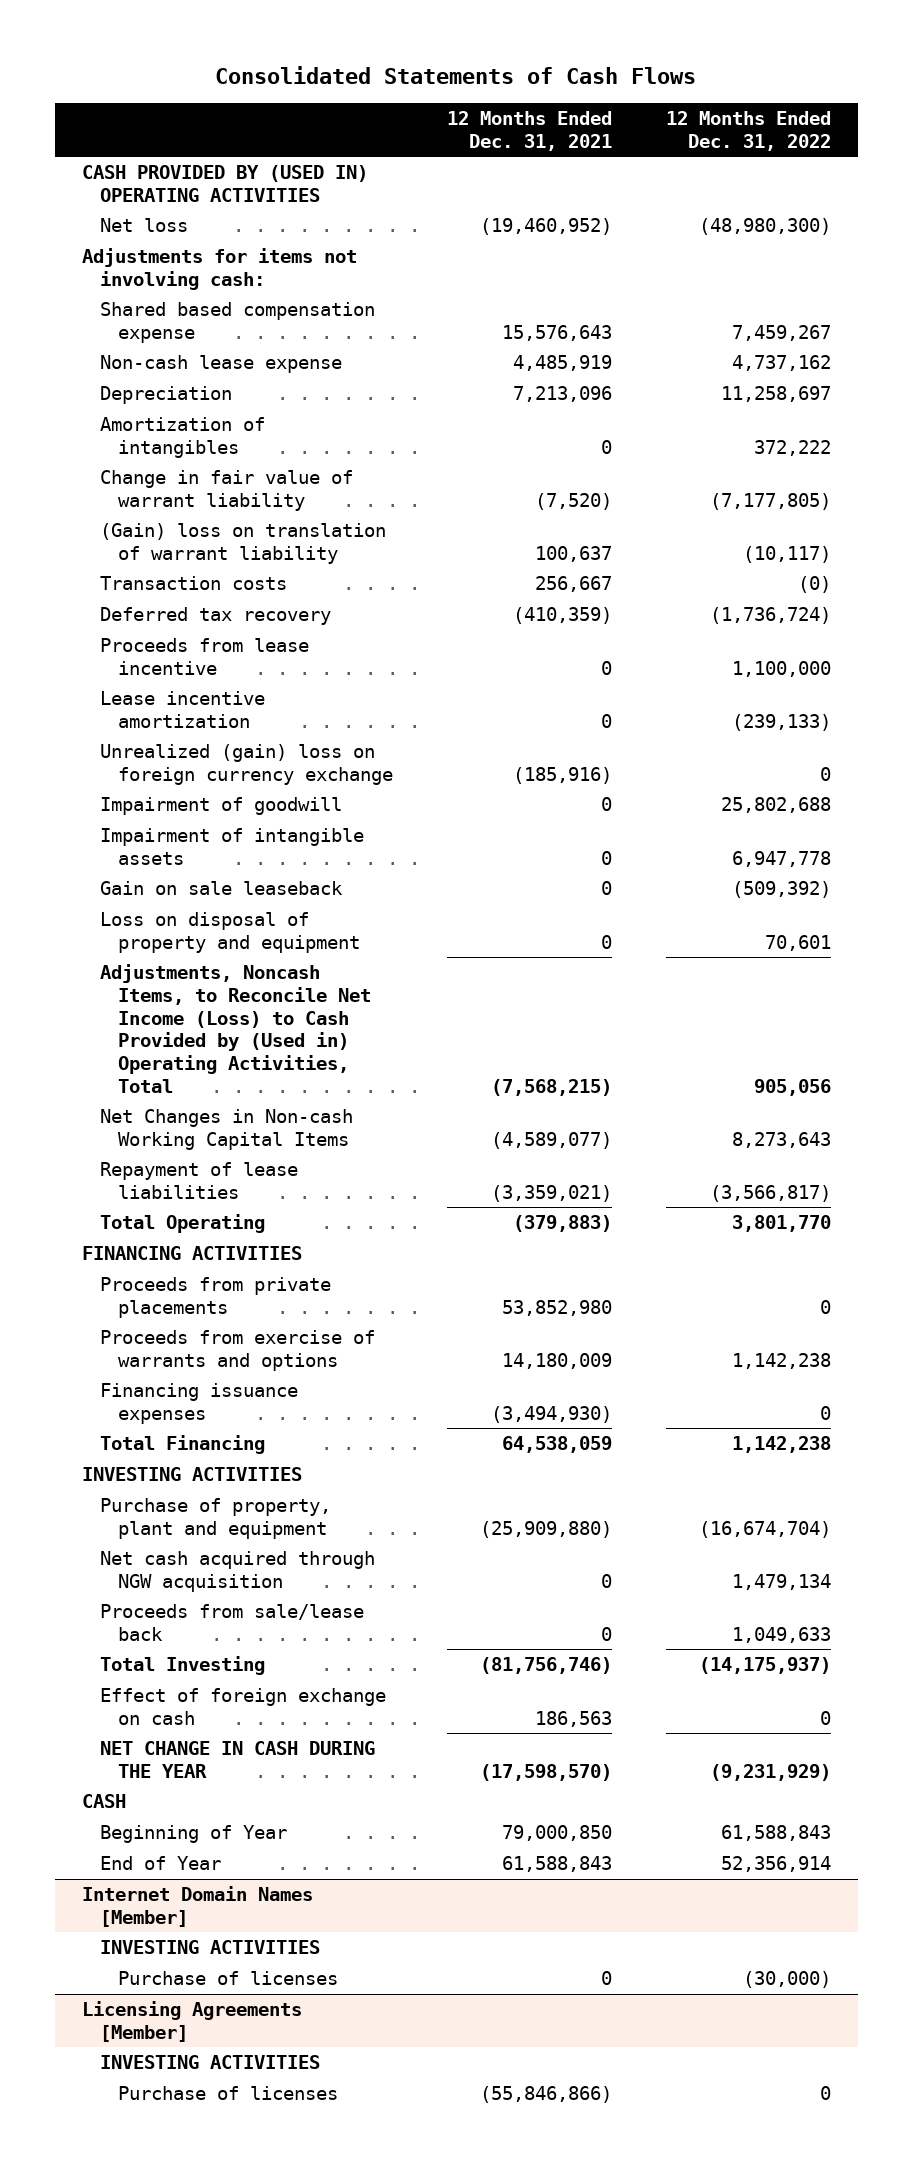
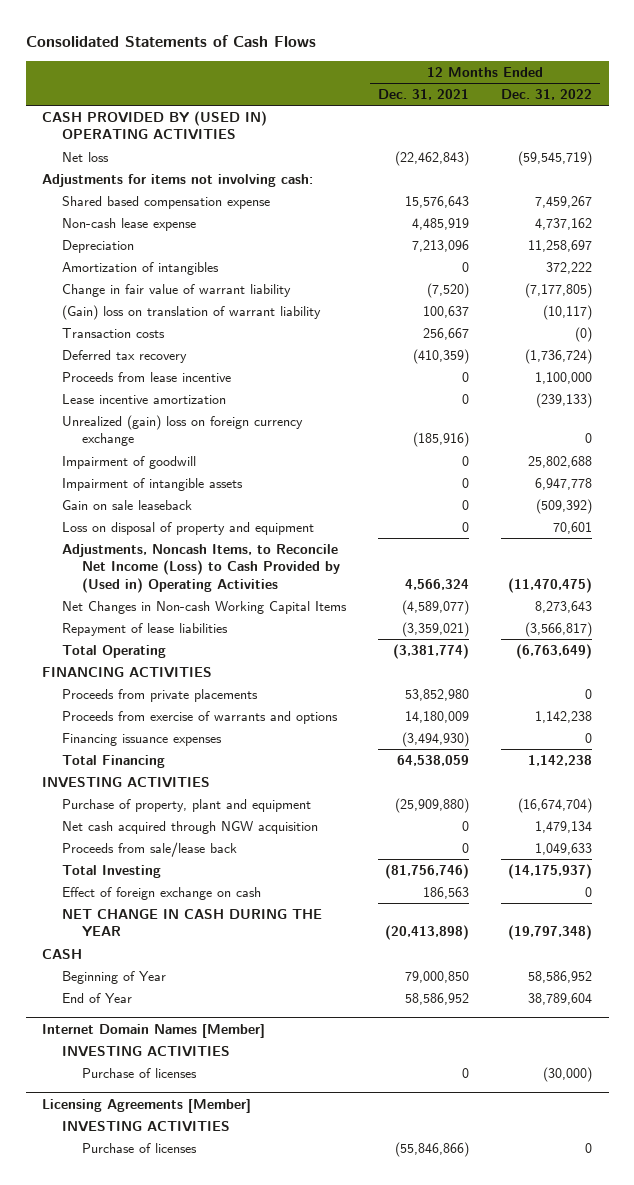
[480,218,613,236] (19,460,952) -> [395,150,470,166] (22,462,843)
[699,218,832,236] (48,980,300) -> [518,150,593,166] (59,545,719)
[99,964,372,1093] Adjustments, Noncash Items, to Reconcile Net Income (Loss) to Cash Provided by (Used in) Operating Activities, Total -> [61,543,340,593] Adjustments, Noncash Items, to Reconcile Net Income (Loss) to Cash Provided by (Used in) Operating Activities
[491,1078,613,1096] (7,568,215) -> [405,578,470,590] 4,566,324
[754,1078,832,1096] 905,056 -> [508,577,593,593] (11,470,475)
[513,1215,613,1233] (379,883) -> [393,643,470,659] (3,381,774)
[732,1215,832,1233] 3,801,770 -> [516,643,593,659] (6,763,649)
[480,1763,613,1781] (17,598,570) -> [385,925,470,941] (20,413,898)
[710,1763,832,1781] (9,231,929) -> [508,925,593,941] (19,797,348)
[721,1825,832,1842] 61,588,843 -> [528,970,593,983] 58,586,952
[502,1856,613,1873] 61,588,843 -> [405,992,470,1005] 58,586,952
[721,1856,832,1873] 52,356,914 -> [528,992,593,1005] 38,789,604

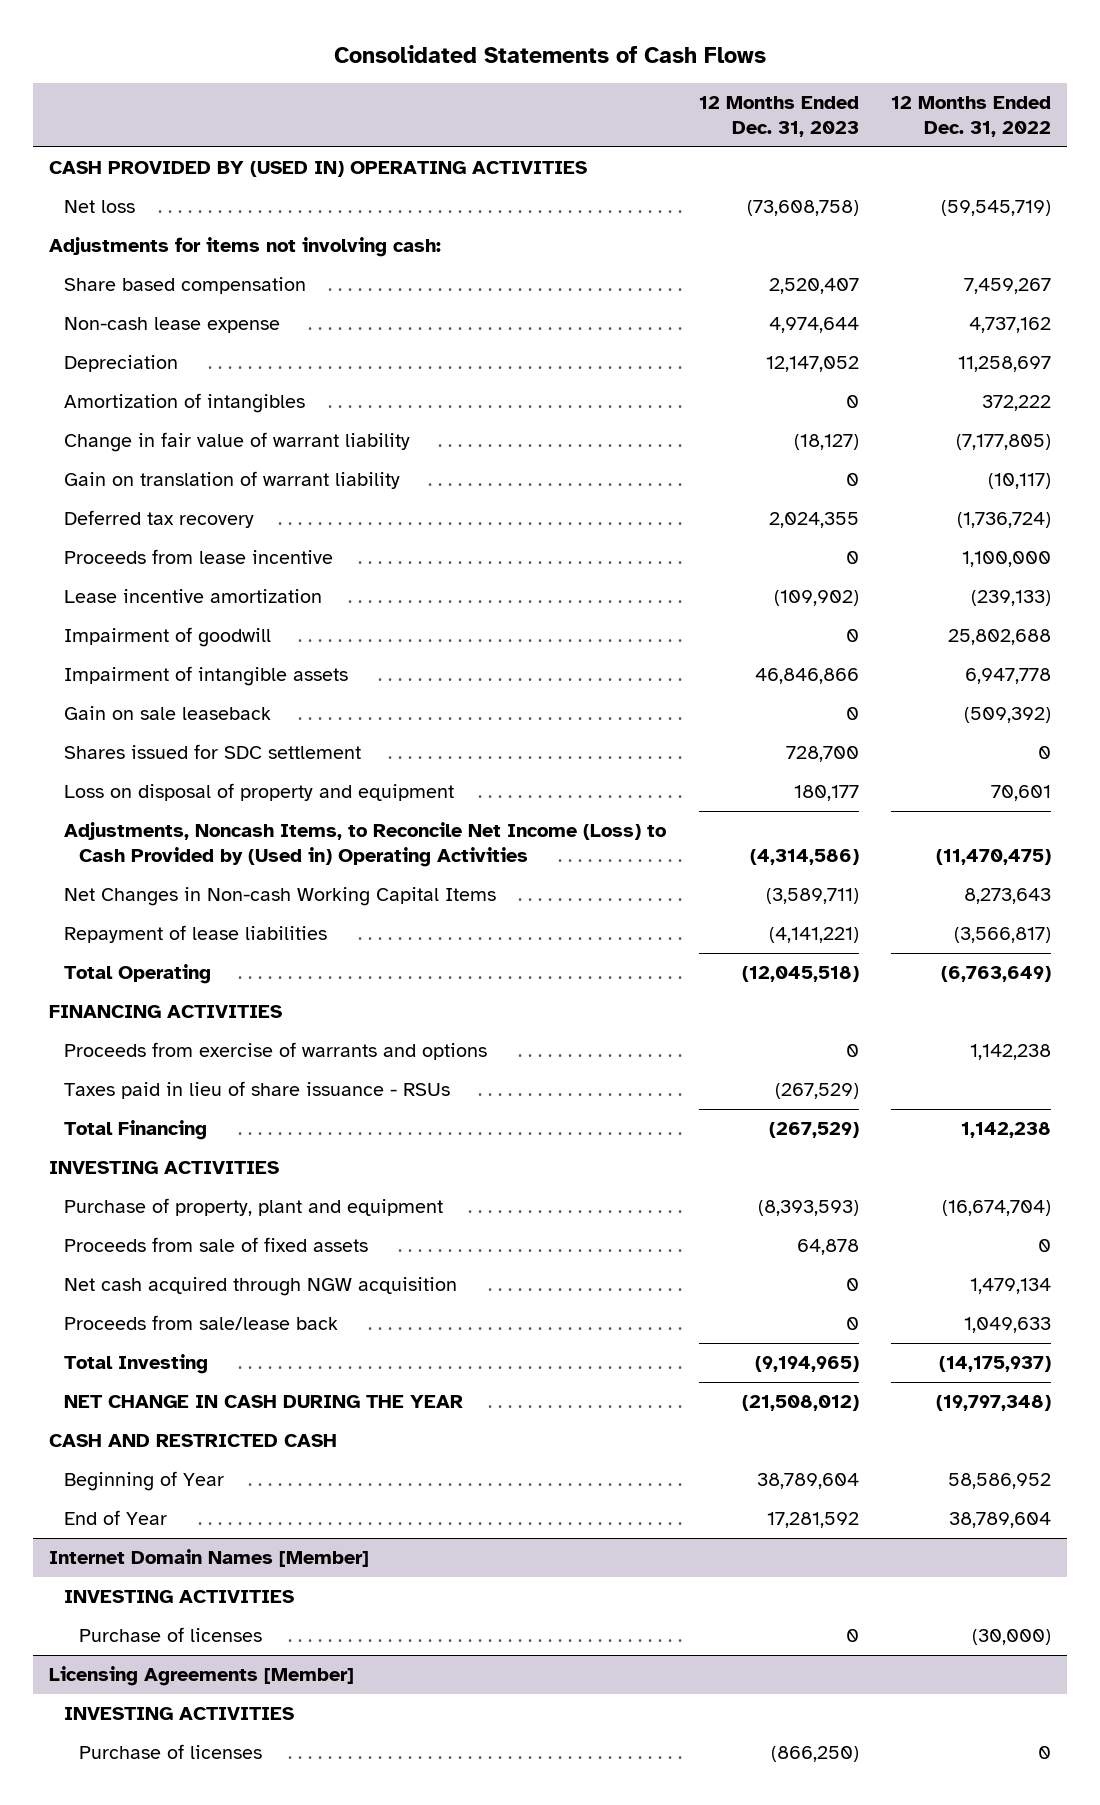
[378,89,470,101] Dec. 31, 2021 -> none
none -> [698,95,859,137] 12 Months Ended Dec. 31, 2023
[61,195,270,209] Shared based compensation expense -> [64,277,307,295] Share based compensation
[61,327,165,338] Transaction costs -> none
[61,304,321,320] (Gain) loss on translation of warrant liability -> [64,471,401,490] Gain on translation of warrant liability
[61,414,303,447] Unrealized (gain) loss on foreign currency exchange -> none
none -> [64,744,362,760] Shares issued for SDC settlement
[61,688,258,702] Proceeds from private placements -> none
[61,732,222,746] Financing issuance expenses -> none
none -> [64,1081,451,1100] Taxes paid in lieu of share issuance - RSUs
none -> [64,1237,369,1253] Proceeds from sale of fixed assets
[61,886,261,900] Effect of foreign exchange on cash -> none
[41,948,82,959] CASH -> [49,1434,338,1448] CASH AND RESTRICTED CASH

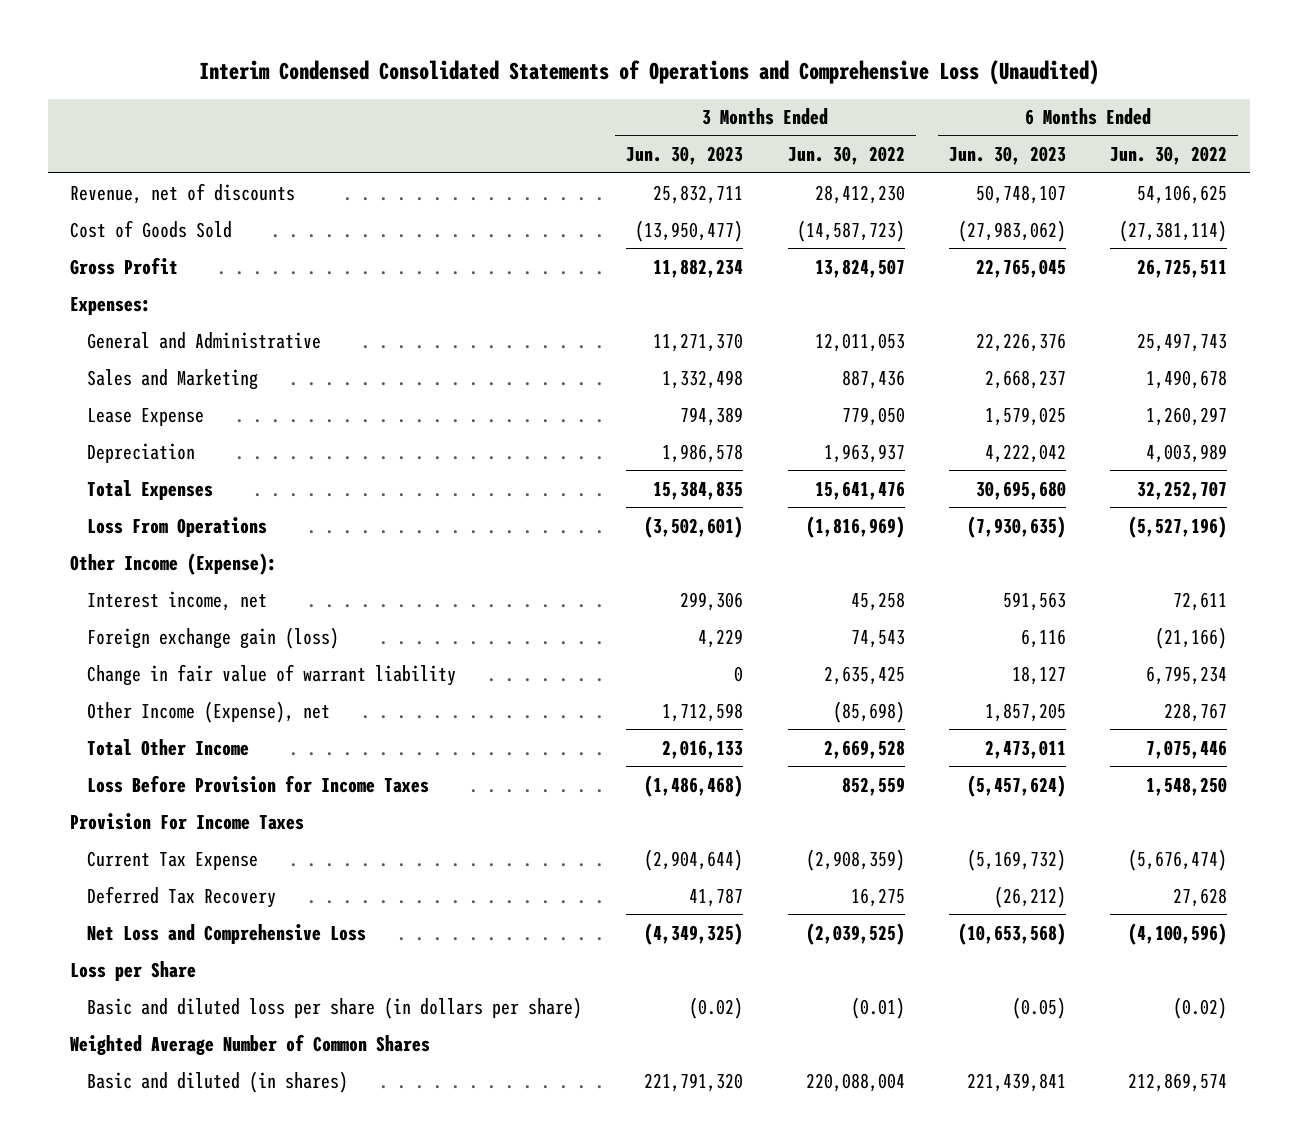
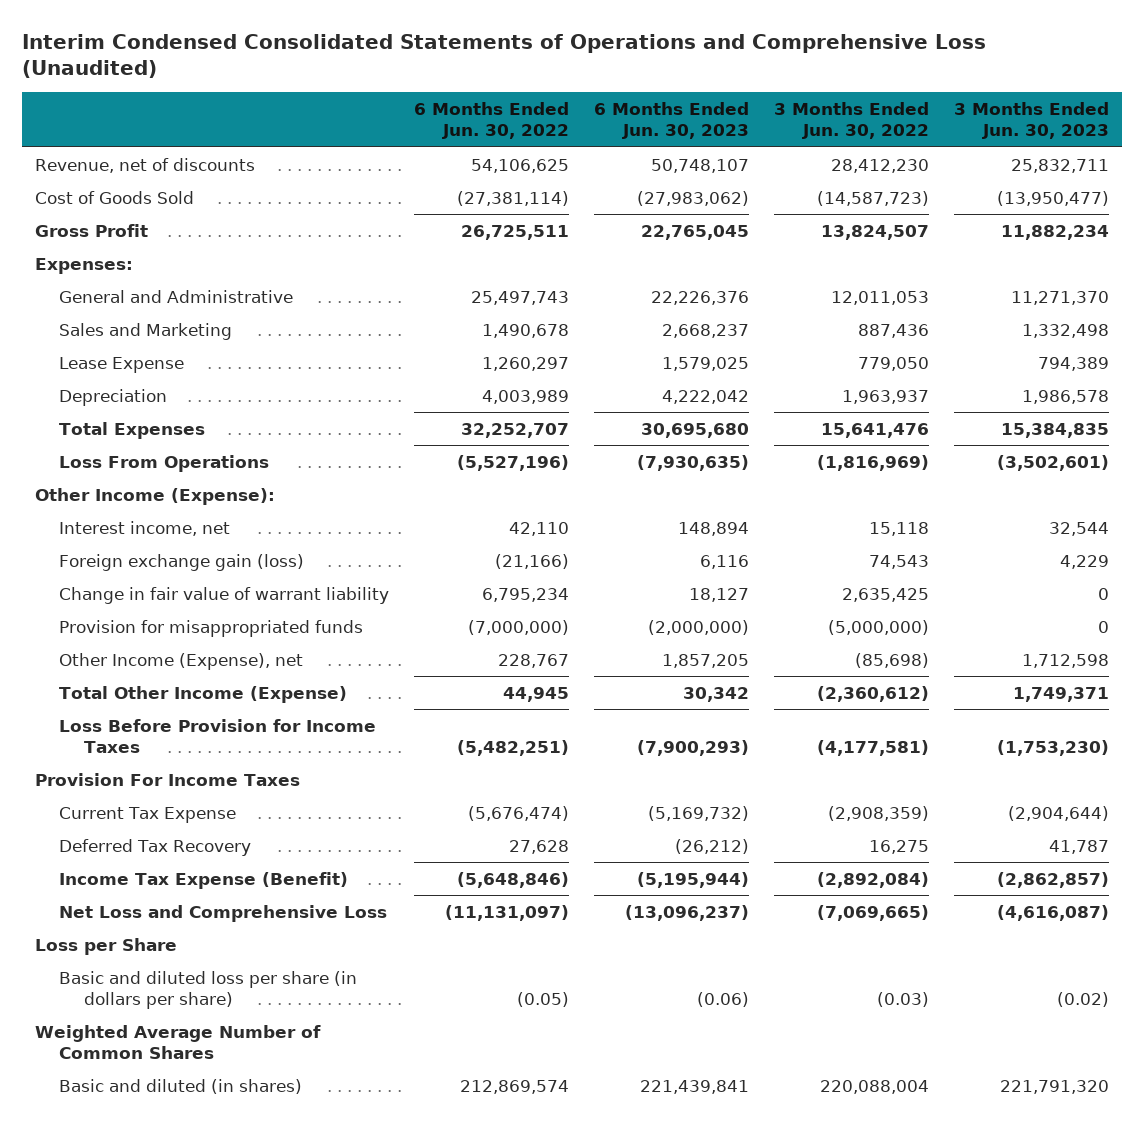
[680,591,744,611] 299,306 -> [1049,521,1110,536] 32,544
[850,591,905,611] 45,258 -> [869,521,930,536] 15,118
[1002,591,1066,611] 591,563 -> [678,521,750,536] 148,894
[1173,591,1228,611] 72,611 -> [509,521,570,536] 42,110
none -> [59,619,364,637] Provision for misappropriated funds
[86,738,249,756] Total Other Income -> [59,685,348,703] Total Other Income (Expense)
[662,739,744,759] 2,016,133 -> [1013,686,1110,702] 1,749,371
[823,739,905,759] 2,669,528 -> [817,685,930,702] (2,360,612)
[984,739,1066,759] 2,473,011 -> [683,686,750,702] 30,342
[1146,739,1228,759] 7,075,446 -> [503,686,570,702] 44,945
[644,774,744,797] (1,486,468) -> [997,740,1110,757] (1,753,230)
[841,776,905,796] 852,559 -> [817,740,930,757] (4,177,581)
[966,774,1066,797] (5,457,624) -> [637,740,750,757] (7,900,293)
[1146,776,1228,796] 1,548,250 -> [457,740,570,757] (5,482,251)
none -> [59,871,349,889] Income Tax Expense (Benefit)
[644,922,744,945] (4,349,325) -> [997,904,1110,921] (4,616,087)
[805,922,905,945] (2,039,525) -> [817,904,930,921] (7,069,665)
[957,922,1066,945] (10,653,568) -> [625,904,750,921] (13,096,237)
[1128,922,1228,945] (4,100,596) -> [445,904,570,921] (11,131,097)
[850,996,905,1019] (0.01) -> [877,992,930,1008] (0.03)
[1011,996,1066,1019] (0.05) -> [697,992,750,1008] (0.06)
[1173,996,1228,1019] (0.02) -> [517,992,570,1008] (0.05)

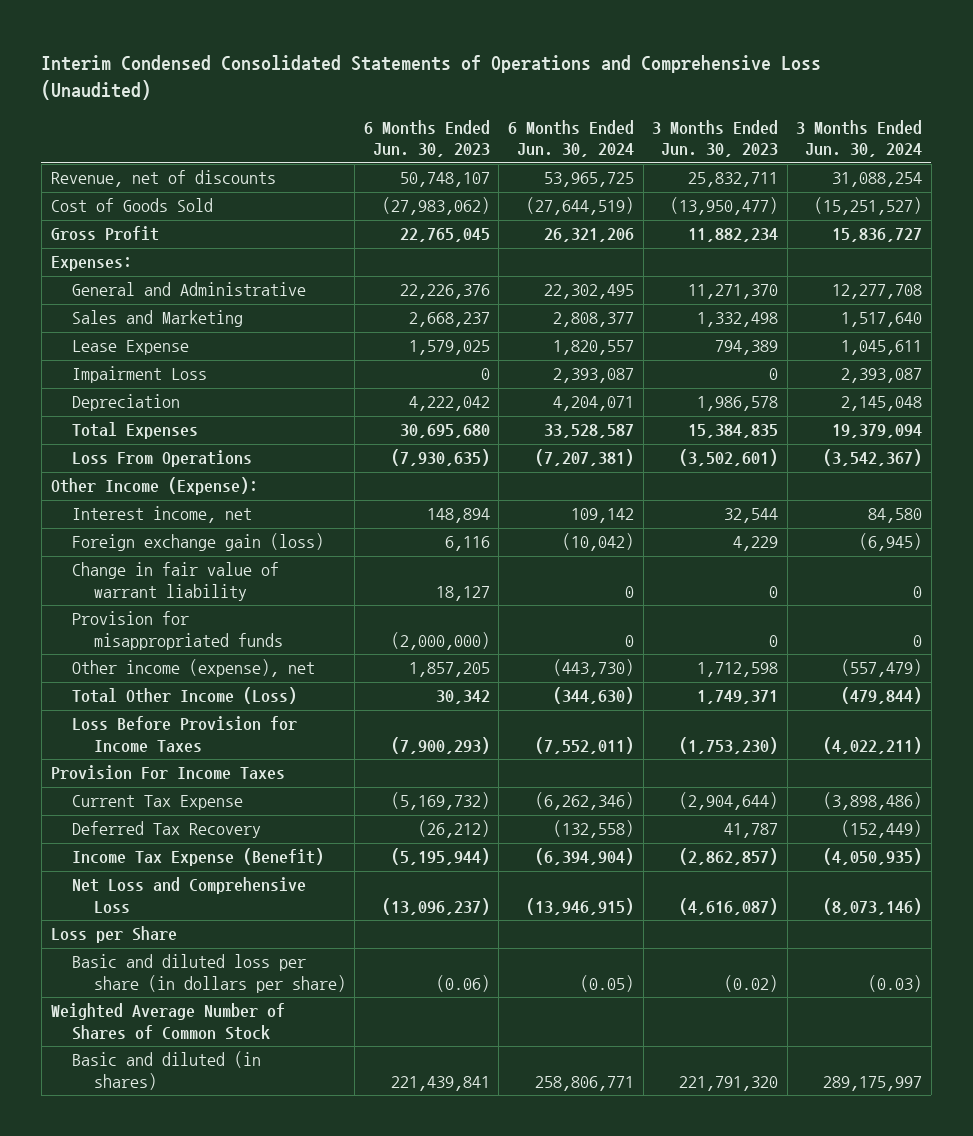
[414,101,570,140] 6 Months Ended Jun. 30, 2022 -> none
[774,101,930,140] 3 Months Ended Jun. 30, 2022 -> none
none -> [508,119,635,158] 6 Months Ended Jun. 30, 2024
none -> [796,119,923,158] 3 Months Ended Jun. 30, 2024
none -> [72,366,208,384] Impairment Loss
[59,652,304,670] Other Income (Expense), net -> [72,659,316,678] Other income (expense), net
[59,685,348,703] Total Other Income (Expense) -> [72,687,298,705] Total Other Income (Loss)
[34,1024,321,1060] Weighted Average Number of Common Shares -> [50,1003,285,1040] Weighted Average Number of Shares of Common Stock

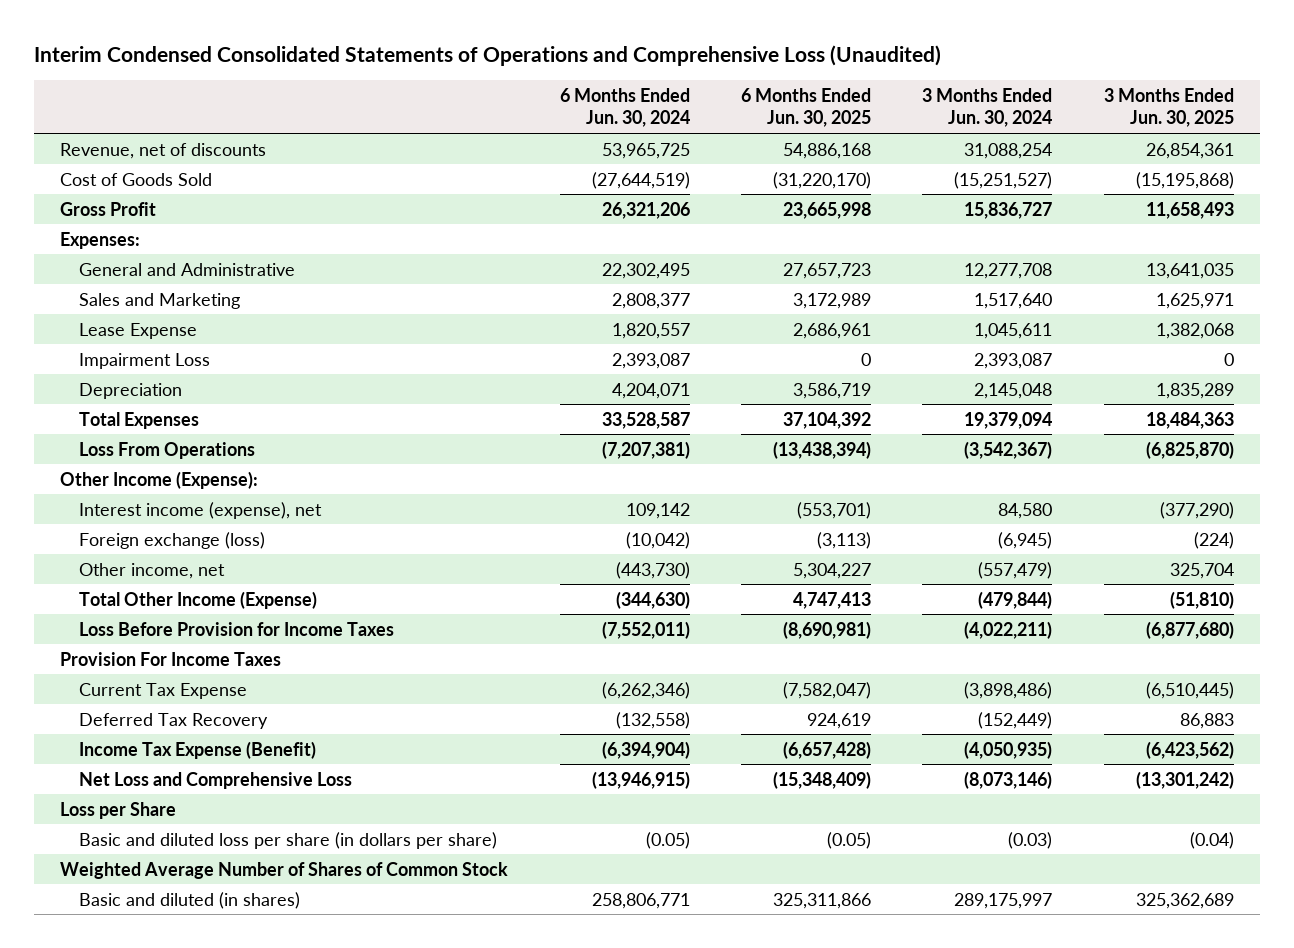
[363,119,490,158] 6 Months Ended Jun. 30, 2023 -> none
[652,119,779,158] 3 Months Ended Jun. 30, 2023 -> none
none -> [740,87,871,128] 6 Months Ended Jun. 30, 2025
none -> [1103,87,1234,128] 3 Months Ended Jun. 30, 2025
[72,562,280,601] Change in fair value of warrant liability -> none
[72,611,283,650] Provision for misappropriated funds -> none
[72,506,253,524] Interest income, net -> [79,501,323,519] Interest income (expense), net
[72,533,325,552] Foreign exchange gain (loss) -> [79,531,266,549] Foreign exchange (loss)
[72,659,316,678] Other income (expense), net -> [79,562,226,579] Other income, net
[72,687,298,705] Total Other Income (Loss) -> [79,590,318,609] Total Other Income (Expense)

